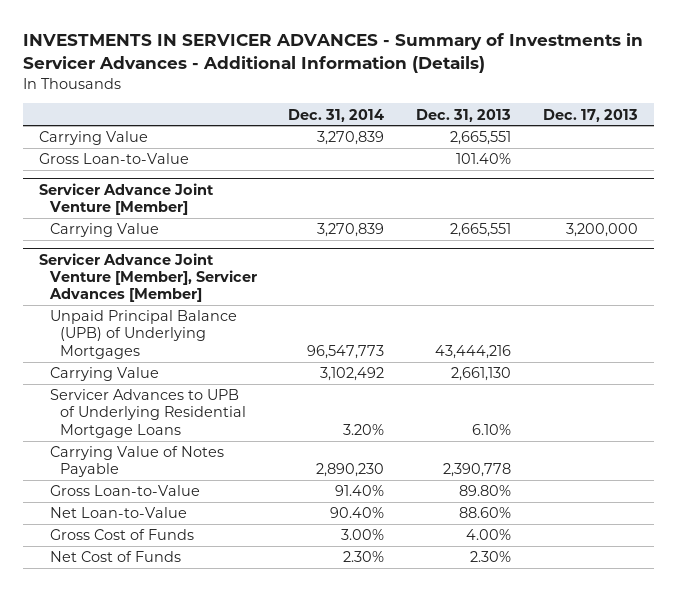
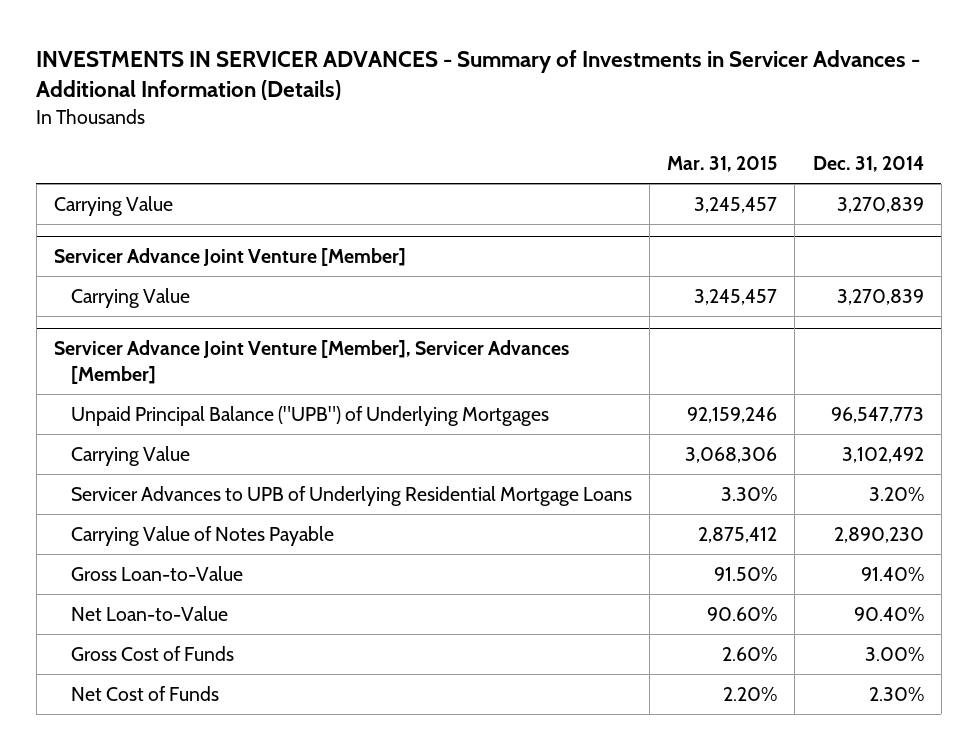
[416,108,512,122] Dec. 31, 2013 -> none
[542,108,638,122] Dec. 17, 2013 -> none
none -> [667,156,778,173] Mar. 31, 2015
[38,153,189,165] Gross Loan-to-Value -> none
[49,310,237,359] Unpaid Principal Balance (UPB) of Underlying Mortgages -> [71,405,550,426] Unpaid Principal Balance ("UPB") of Underlying Mortgages

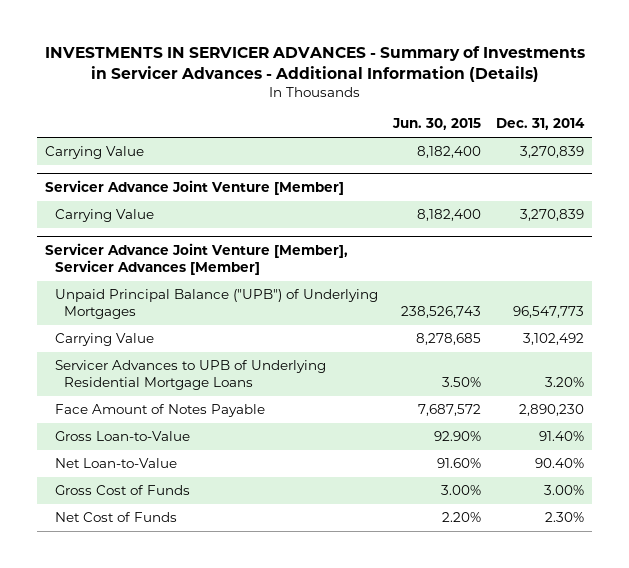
[667,156,778,173] Mar. 31, 2015 -> none
none -> [391,118,481,131] Jun. 30, 2015
[71,525,335,546] Carrying Value of Notes Payable -> [54,404,265,418] Face Amount of Notes Payable

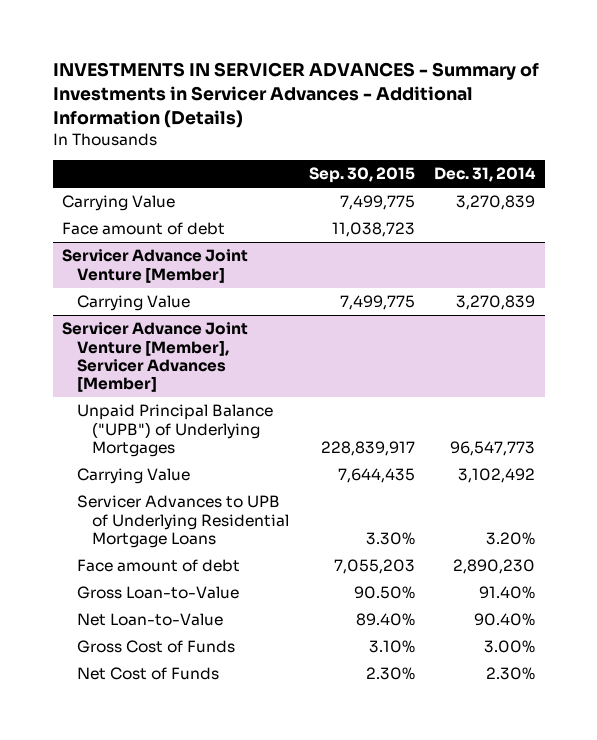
[391,118,481,131] Jun. 30, 2015 -> none
none -> [308,167,415,184] Sep. 30, 2015
none -> [62,222,226,236] Face amount of debt
[54,404,265,418] Face Amount of Notes Payable -> [77,559,241,573] Face amount of debt

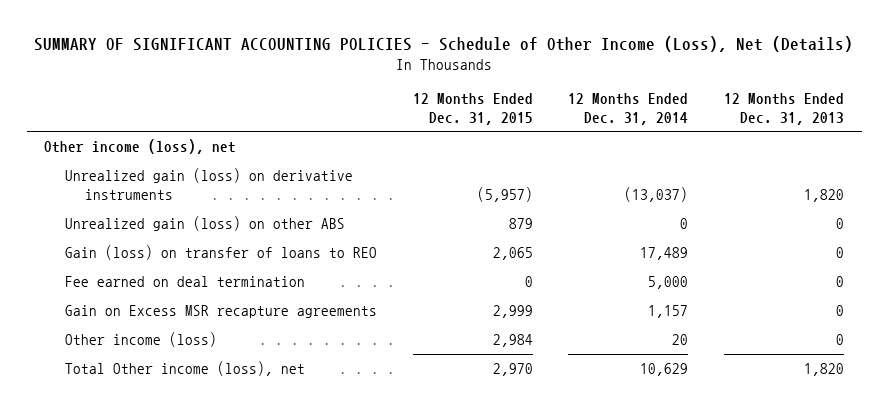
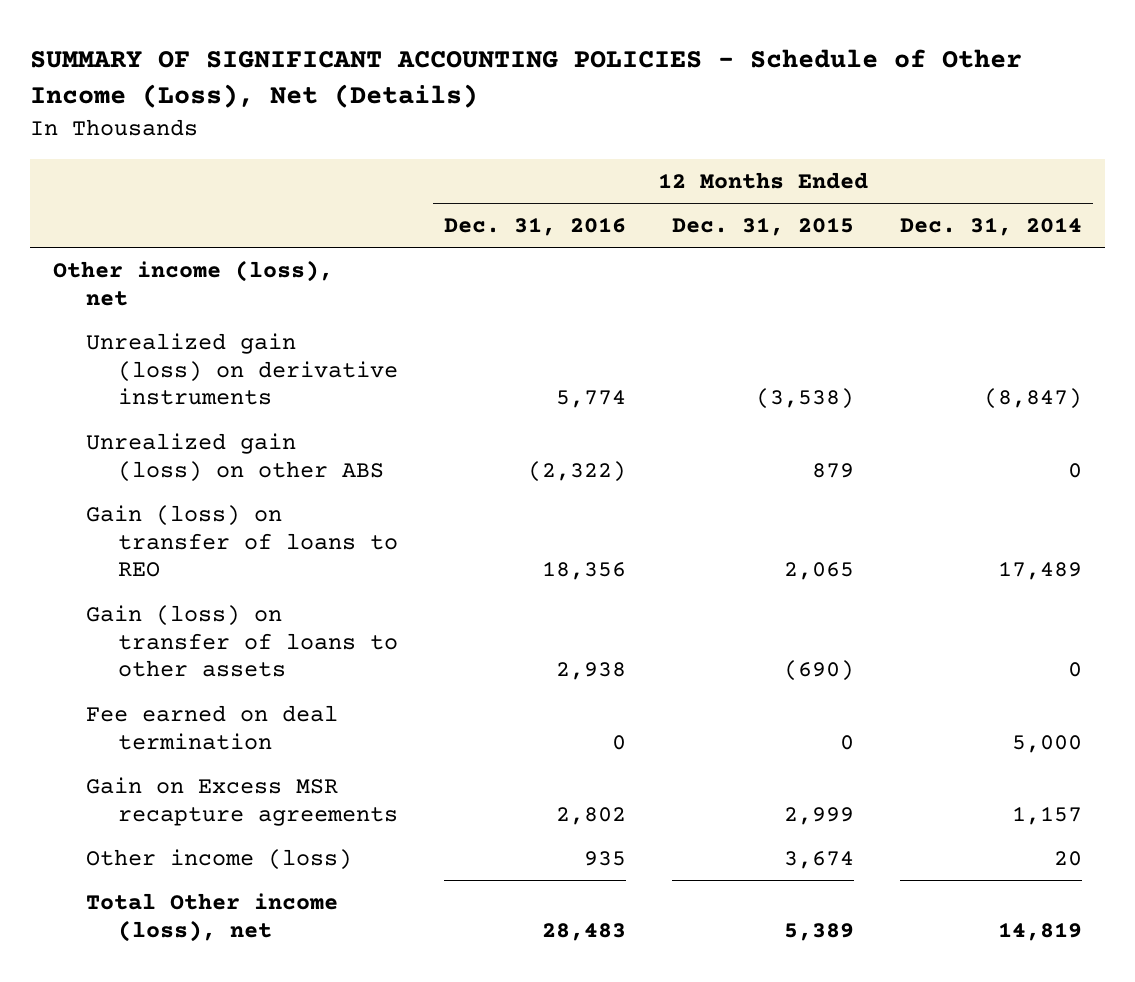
[724,92,845,125] 12 Months Ended Dec. 31, 2013 -> none
none -> [444,216,627,236] Dec. 31, 2016
[476,187,533,203] (5,957) -> [755,388,854,410] (3,538)
[624,187,689,203] (13,037) -> [983,388,1082,410] (8,847)
none -> [85,604,399,678] Gain (loss) on transfer of loans to other assets
[492,334,533,348] 2,984 -> [783,850,854,869] 3,674
[492,363,533,377] 2,970 -> [783,922,854,941] 5,389
[640,363,689,377] 10,629 -> [997,921,1082,941] 14,819

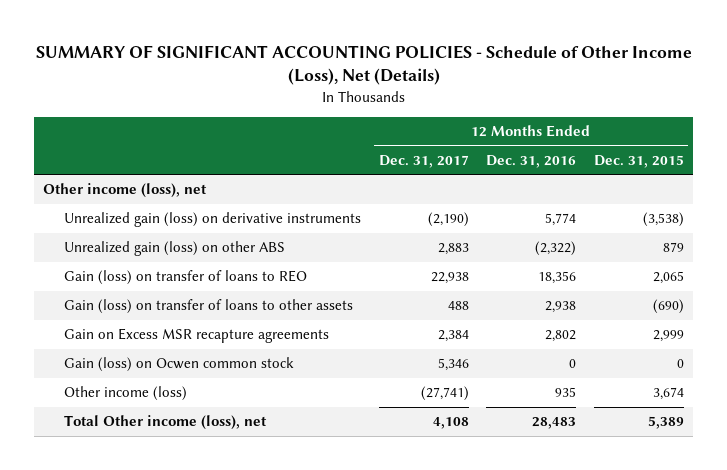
[899,216,1082,236] Dec. 31, 2014 -> none
none -> [378,154,469,168] Dec. 31, 2017
[85,704,338,750] Fee earned on deal termination -> none
none -> [63,357,294,373] Gain (loss) on Ocwen common stock

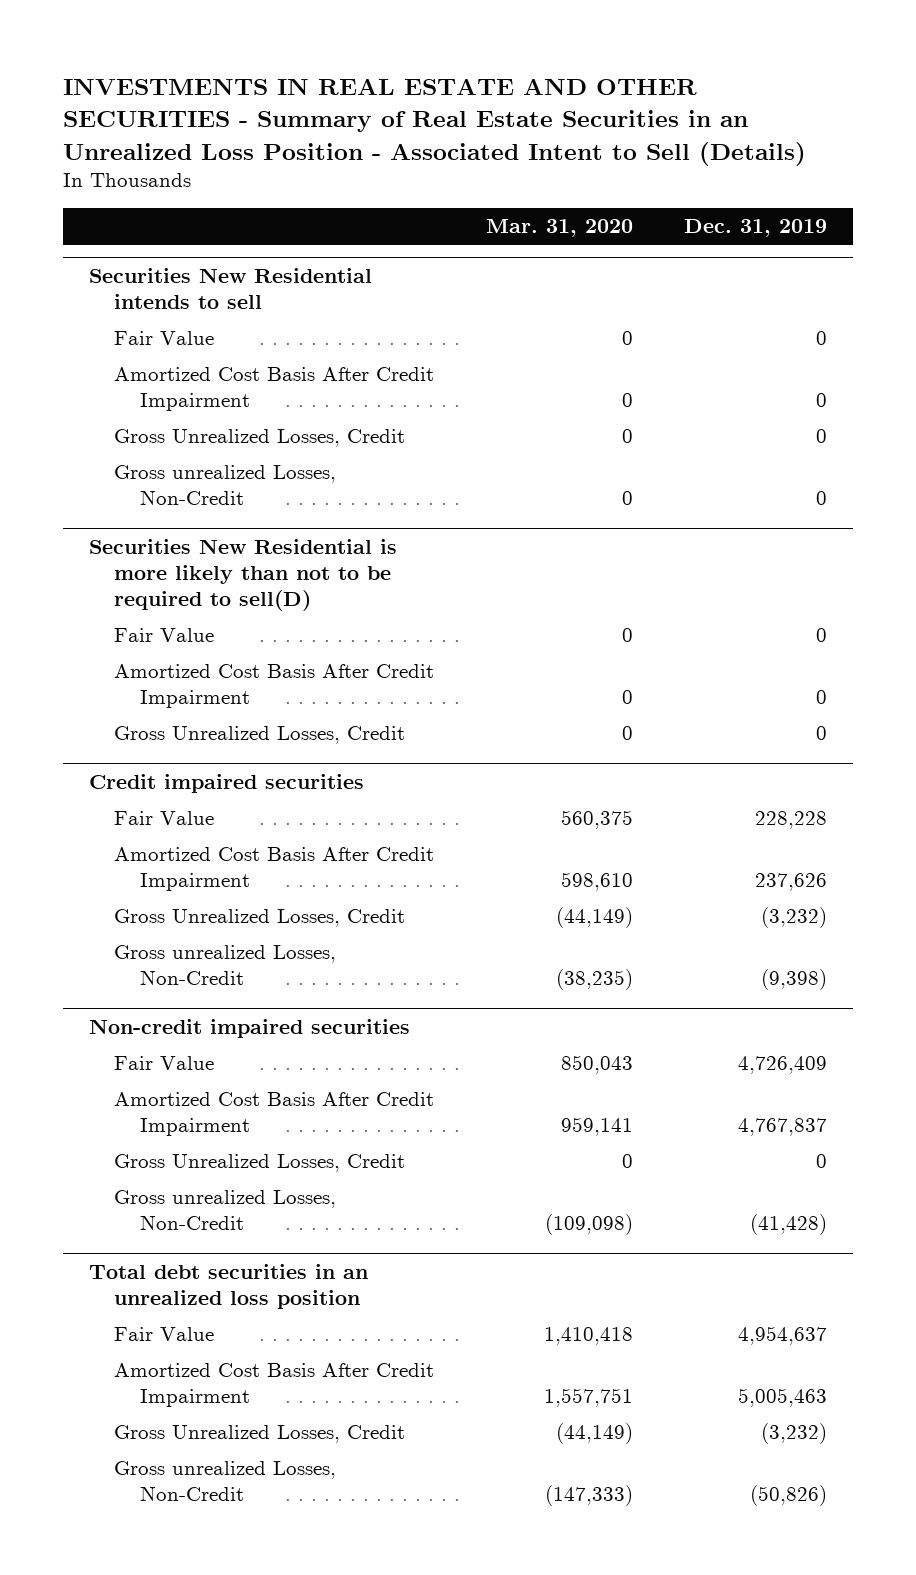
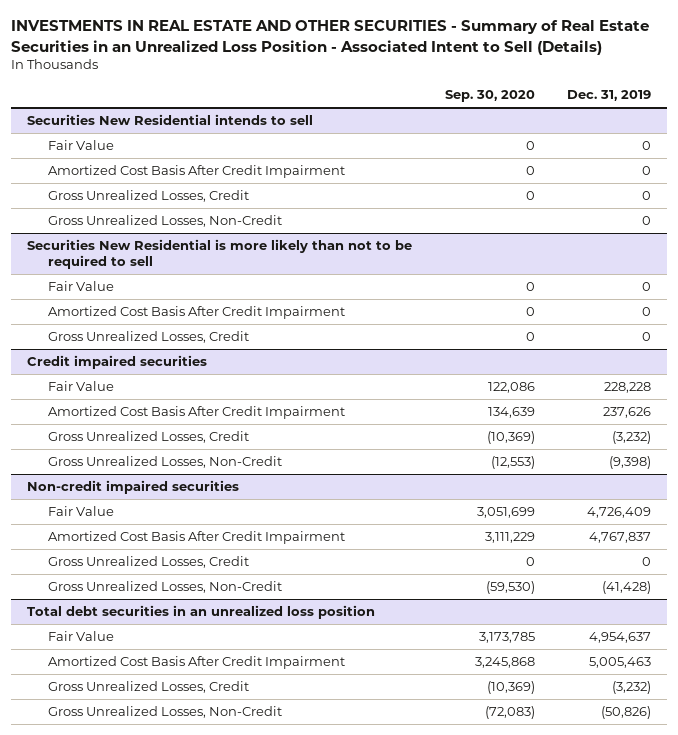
[485,219,633,238] Mar. 31, 2020 -> none
none -> [444,90,535,103] Sep. 30, 2020
[114,465,337,506] Gross unrealized Losses, Non-Credit -> [48,214,283,227] Gross Unrealized Losses, Non-Credit
[88,539,397,612] Securities New Residential is more likely than not to be required to sell(D) -> [27,238,413,270] Securities New Residential is more likely than not to be required to sell
[114,945,337,986] Gross unrealized Losses, Non-Credit -> [48,455,283,468] Gross Unrealized Losses, Non-Credit
[114,1190,337,1231] Gross unrealized Losses, Non-Credit -> [48,580,283,593] Gross Unrealized Losses, Non-Credit
[114,1461,337,1502] Gross unrealized Losses, Non-Credit -> [48,705,283,718] Gross Unrealized Losses, Non-Credit

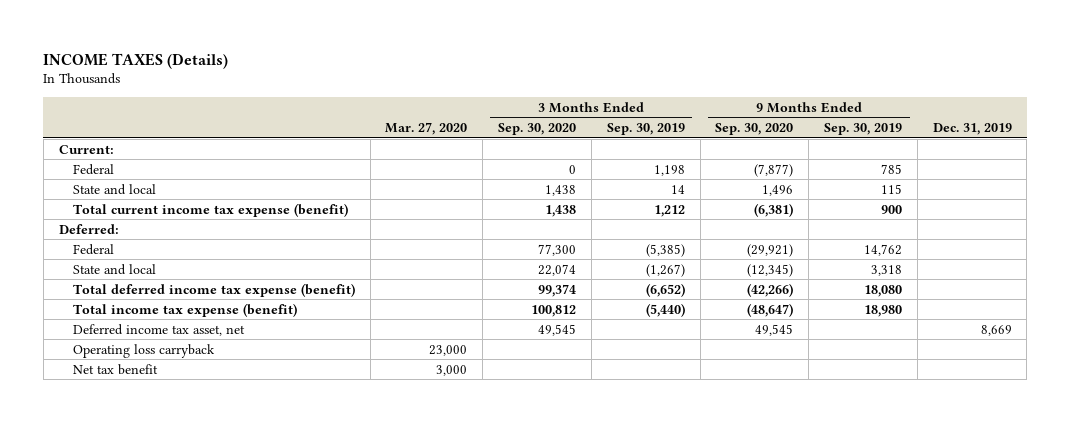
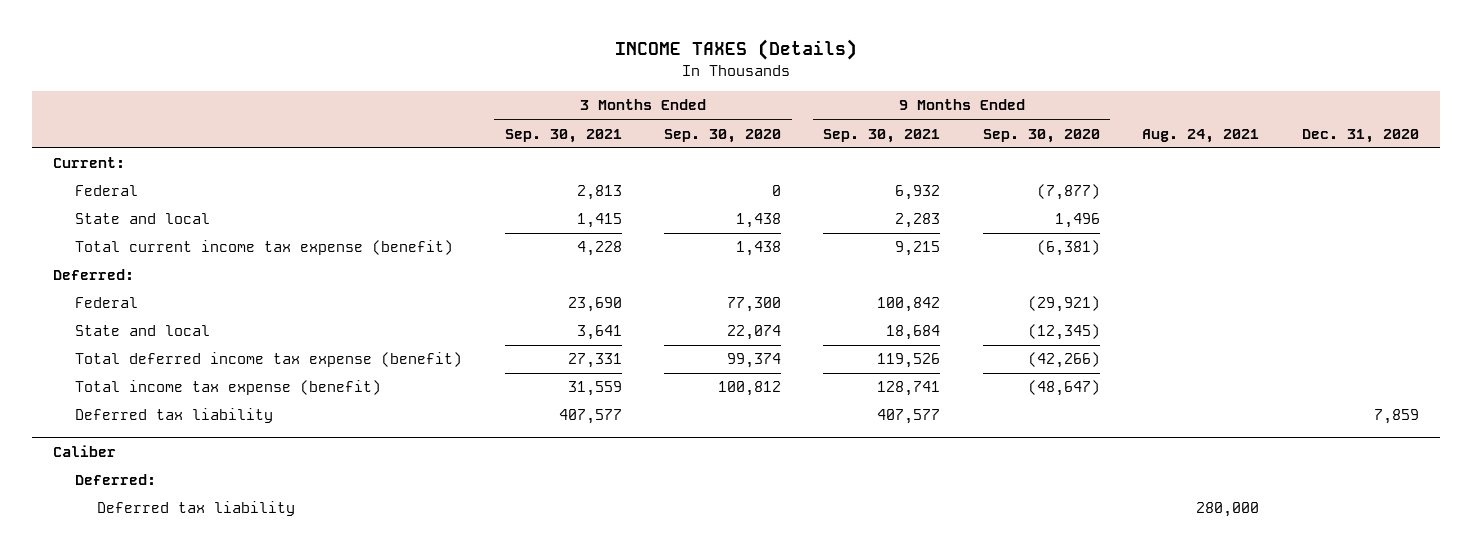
[385,122,468,136] Mar. 27, 2020 -> none
[606,123,685,136] Sep. 30, 2019 -> none
[823,123,902,136] Sep. 30, 2019 -> none
[932,123,1012,136] Dec. 31, 2019 -> none
none -> [504,128,622,143] Sep. 30, 2021
none -> [823,128,941,143] Sep. 30, 2021
none -> [1142,128,1260,143] Aug. 24, 2021
none -> [1301,128,1419,143] Dec. 31, 2020
[72,323,245,336] Deferred income tax asset, net -> none
[72,343,215,358] Operating loss carryback -> none
[72,363,158,375] Net tax benefit -> none
none -> [75,408,274,424] Deferred tax liability
none -> [53,445,117,458] Caliber
none -> [75,474,157,486] Deferred:
none -> [97,501,296,517] Deferred tax liability

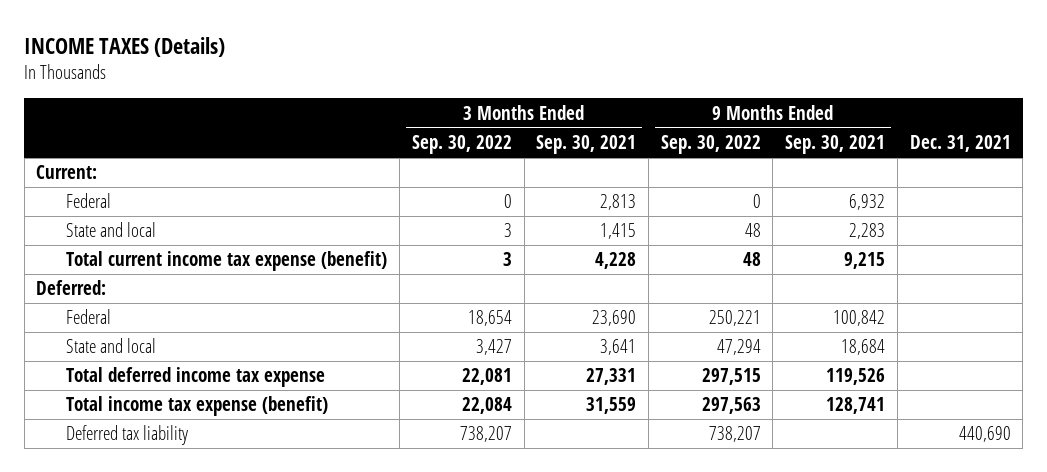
[663,128,781,143] Sep. 30, 2020 -> none
[982,128,1100,143] Sep. 30, 2020 -> none
[1142,128,1260,143] Aug. 24, 2021 -> none
[1301,128,1419,143] Dec. 31, 2020 -> none
none -> [411,135,512,155] Sep. 30, 2022
none -> [660,135,761,155] Sep. 30, 2022
none -> [909,135,1011,153] Dec. 31, 2021
[75,352,463,368] Total deferred income tax expense (benefit) -> [66,367,326,388] Total deferred income tax expense
[75,408,274,424] Deferred tax liability -> none
[53,445,117,458] Caliber -> none
[75,474,157,486] Deferred: -> none

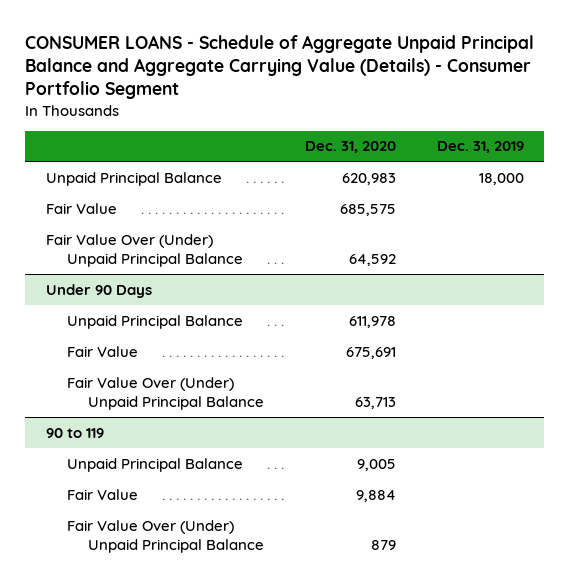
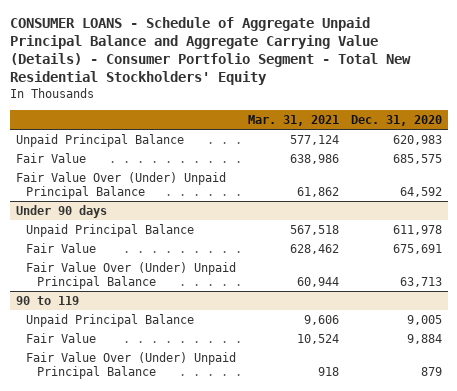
[25,34,535,100] CONSUMER LOANS - Schedule of Aggregate Unpaid Principal Balance and Aggregate Carrying Value (Details) - Consumer Portfolio Segment -> [9,16,411,86] CONSUMER LOANS - Schedule of Aggregate Unpaid Principal Balance and Aggregate Carrying Value (Details) - Consumer Portfolio Segment - Total New Residential Stockholders' Equity
[436,141,524,154] Dec. 31, 2019 -> none
none -> [248,115,340,127] Mar. 31, 2021
[45,283,152,298] Under 90 Days -> [15,204,107,218] Under 90 days

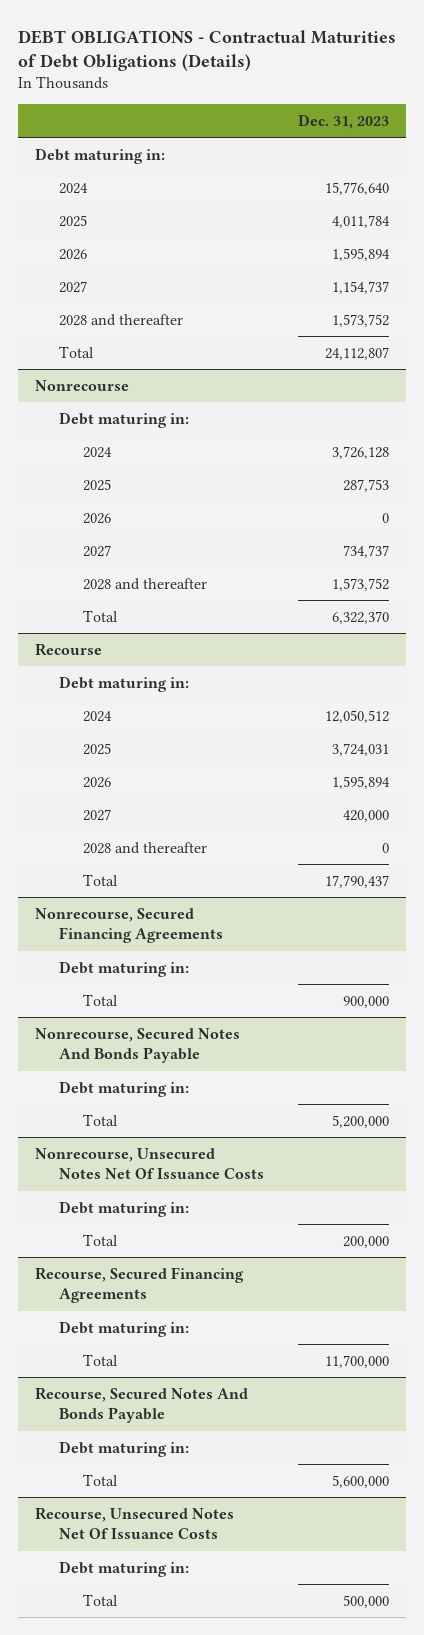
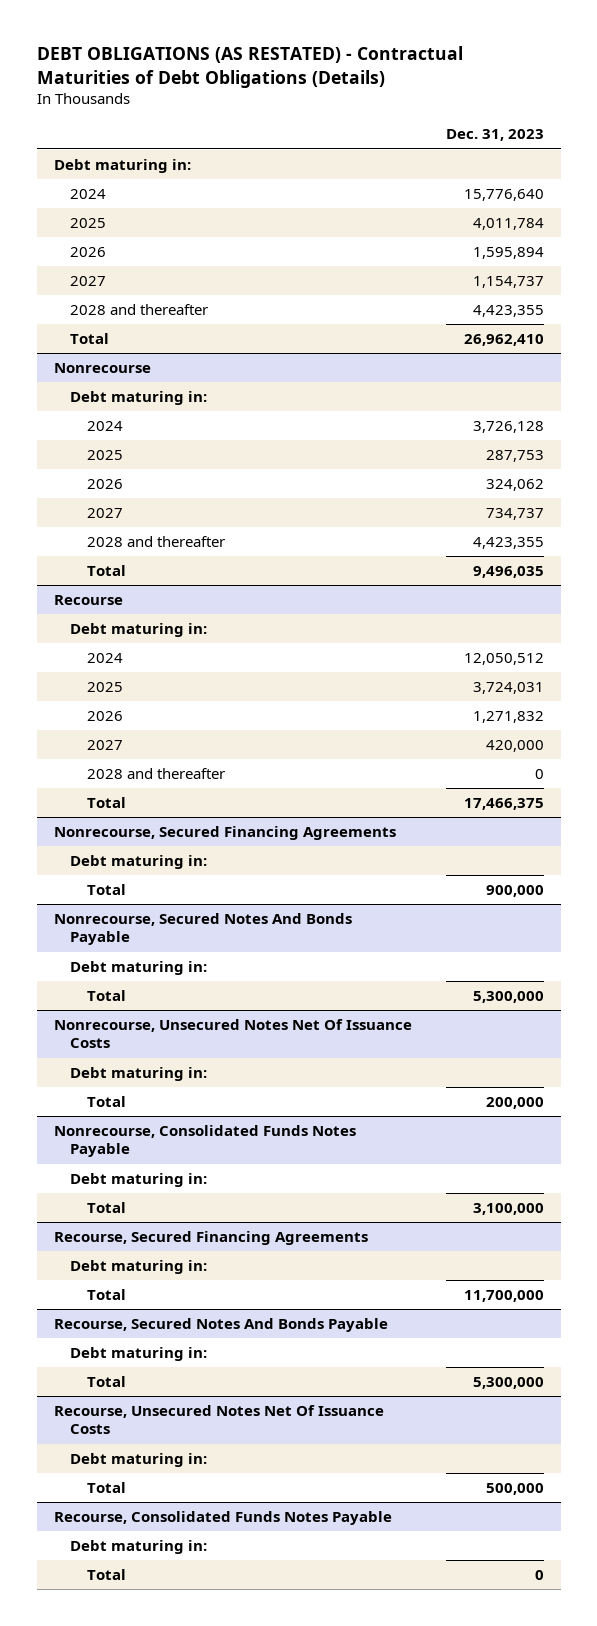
[18,29,397,72] DEBT OBLIGATIONS - Contractual Maturities of Debt Obligations (Details) -> [36,46,463,88] DEBT OBLIGATIONS (AS RESTATED) - Contractual Maturities of Debt Obligations (Details)
[331,313,389,327] 1,573,752 -> [472,305,544,318] 4,423,355
[324,346,389,360] 24,112,807 -> [463,334,544,347] 26,962,410
[381,512,389,523] 0 -> [485,479,544,492] 324,062
[331,577,389,591] 1,573,752 -> [472,537,544,550] 4,423,355
[331,610,389,624] 6,322,370 -> [472,566,544,579] 9,496,035
[331,775,390,789] 1,595,894 -> [472,711,544,724] 1,271,832
[324,874,389,888] 17,790,437 -> [463,798,544,811] 17,466,375
[331,1114,389,1128] 5,200,000 -> [472,991,544,1004] 5,300,000
none -> [53,1125,356,1158] Nonrecourse, Consolidated Funds Notes Payable
none -> [70,1173,208,1188] Debt maturing in:
none -> [86,1202,126,1214] Total
[331,1474,389,1488] 5,600,000 -> [472,1377,544,1390] 5,300,000
none -> [53,1511,392,1526] Recourse, Consolidated Funds Notes Payable
none -> [70,1540,208,1555] Debt maturing in:
none -> [86,1569,126,1581] Total

